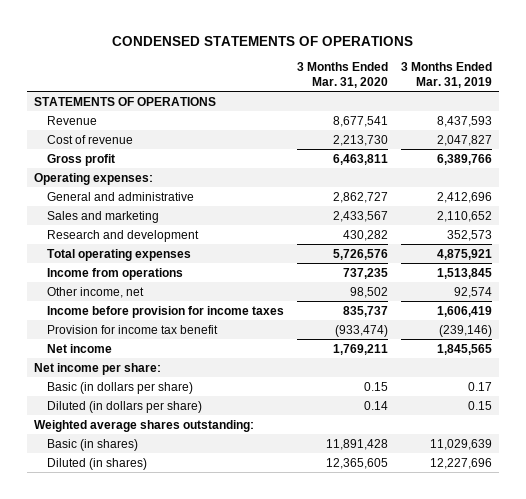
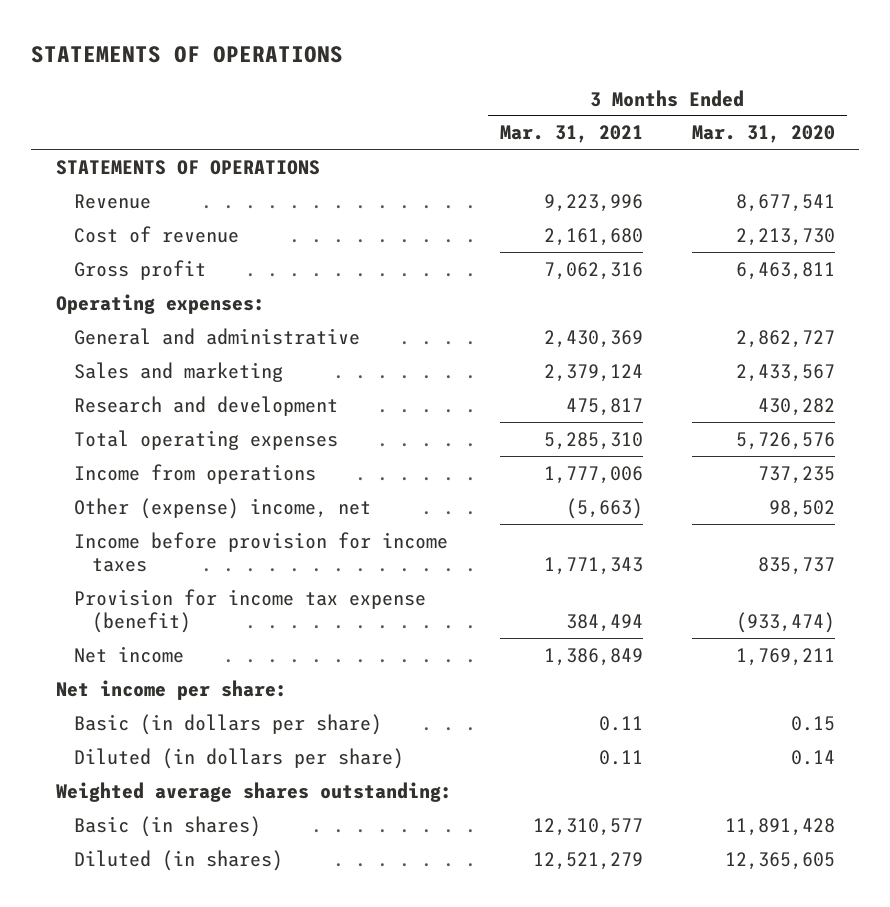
[112,35,414,46] CONDENSED STATEMENTS OF OPERATIONS -> [31,46,344,64] STATEMENTS OF OPERATIONS
[401,62,493,88] 3 Months Ended Mar. 31, 2019 -> none
none -> [500,125,644,144] Mar. 31, 2021
[47,286,145,298] Other income, net -> [73,497,371,519] Other (expense) income, net
[47,324,219,334] Provision for income tax benefit -> [73,588,426,634] Provision for income tax expense (benefit)

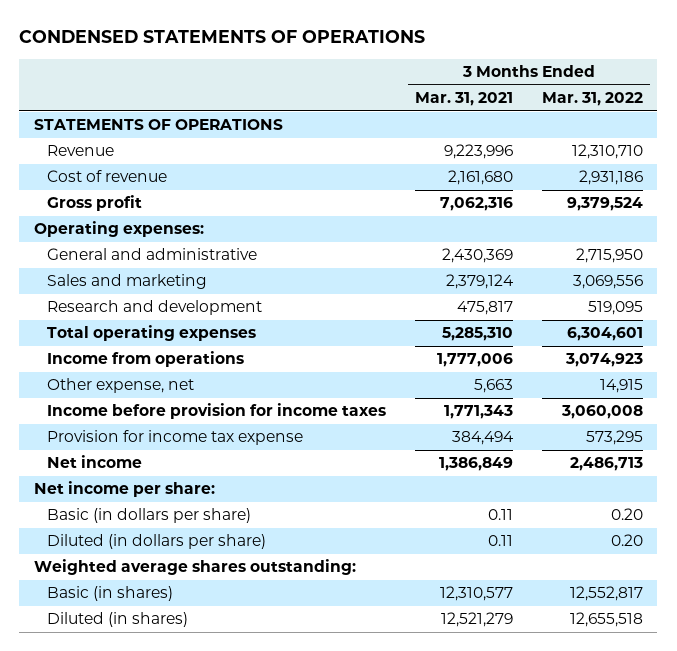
[31,46,344,64] STATEMENTS OF OPERATIONS -> [19,30,426,44] CONDENSED STATEMENTS OF OPERATIONS
[691,125,835,144] Mar. 31, 2020 -> none
none -> [541,92,643,107] Mar. 31, 2022
[73,497,371,519] Other (expense) income, net -> [46,378,194,394] Other expense, net
[566,497,644,519] (5,663) -> [473,379,513,394] 5,663
[73,588,426,634] Provision for income tax expense (benefit) -> [46,430,303,446] Provision for income tax expense

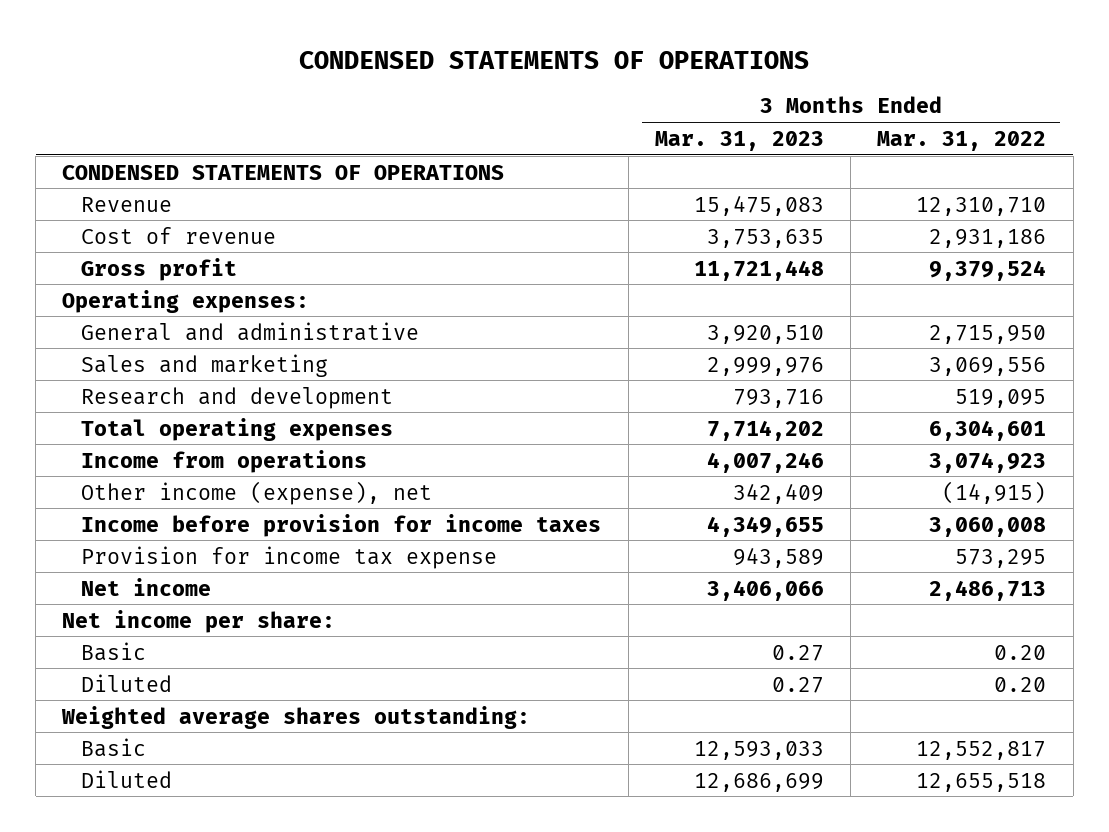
[414,92,513,107] Mar. 31, 2021 -> none
none -> [654,130,824,151] Mar. 31, 2023
[33,119,283,131] STATEMENTS OF OPERATIONS -> [62,164,505,180] CONDENSED STATEMENTS OF OPERATIONS
[46,378,194,394] Other expense, net -> [81,480,433,505] Other income (expense), net
[599,379,643,394] 14,915 -> [942,480,1047,504] (14,915)
[46,508,251,524] Basic (in dollars per share) -> [81,641,147,661] Basic
[46,534,266,550] Diluted (in dollars per share) -> [81,673,173,692] Diluted
[46,586,173,602] Basic (in shares) -> [81,737,147,757] Basic
[46,612,188,628] Diluted (in shares) -> [81,769,173,788] Diluted

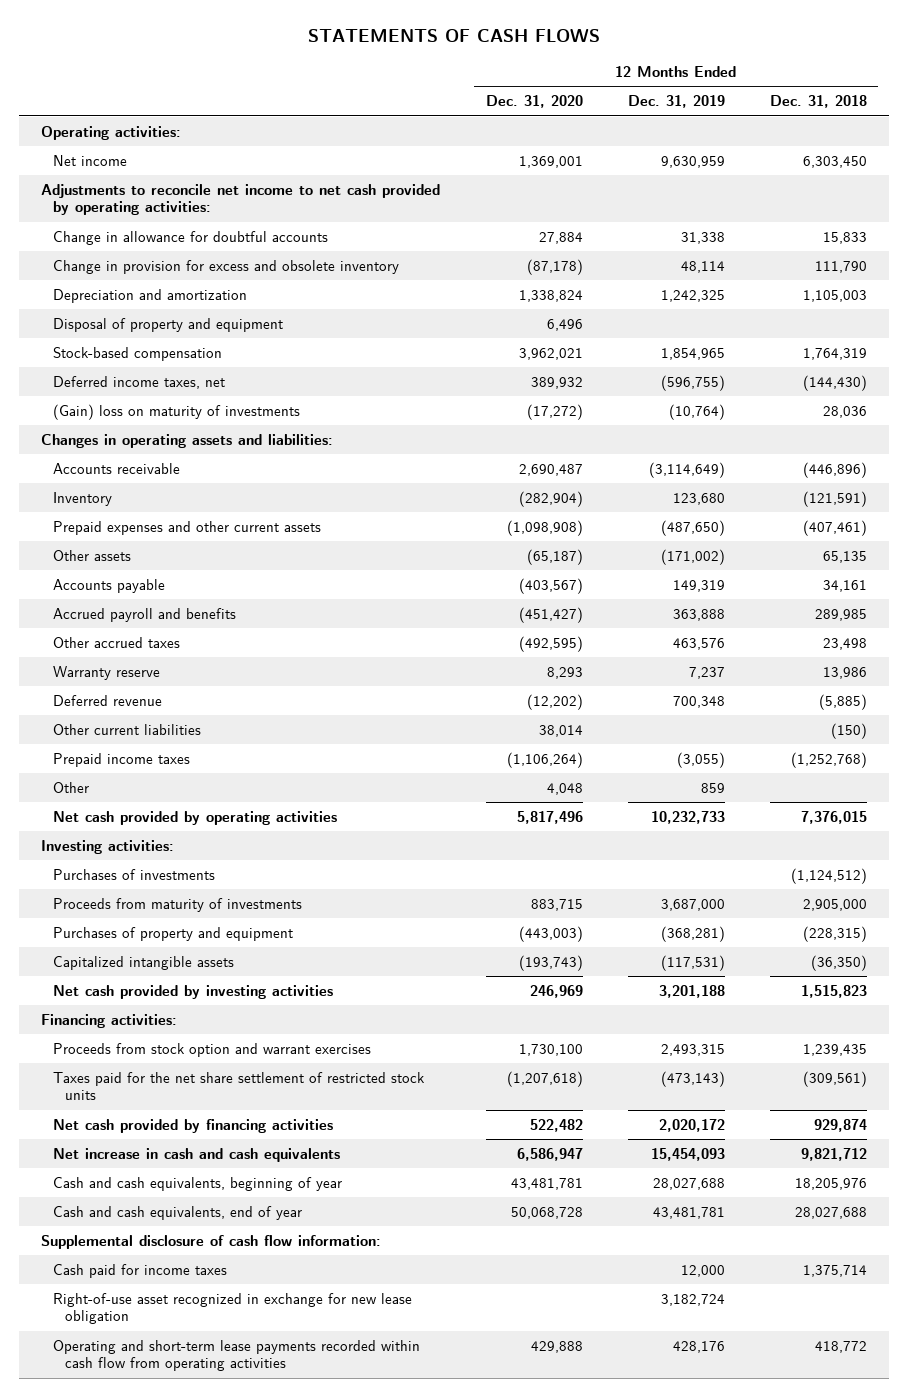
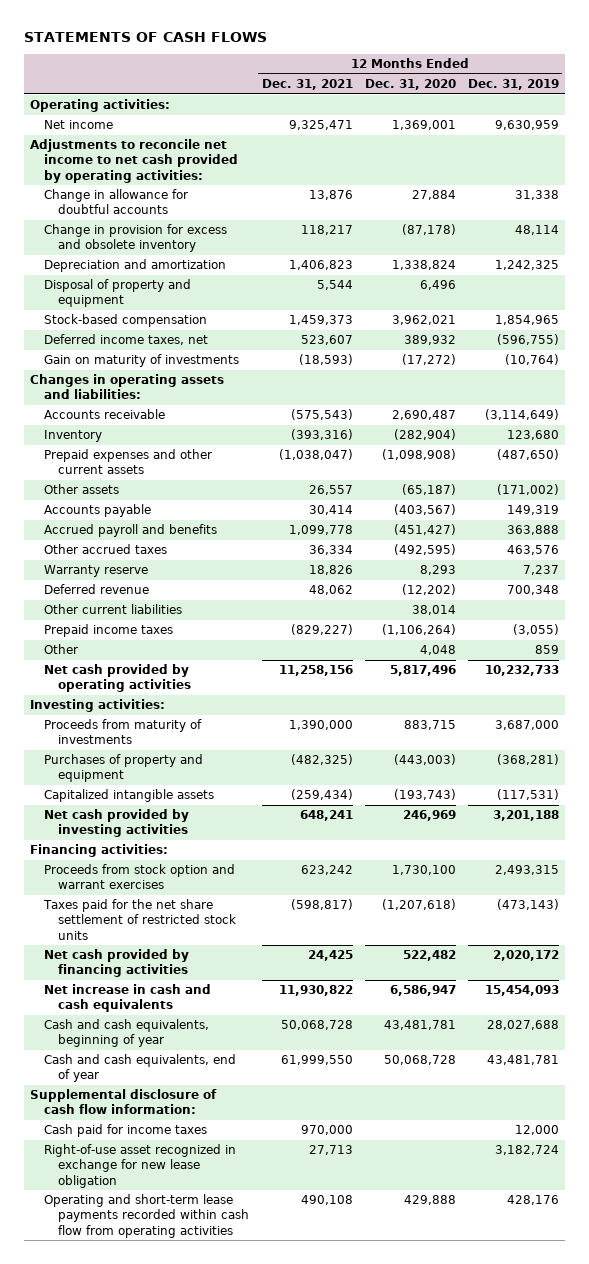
[769,95,867,109] Dec. 31, 2018 -> none
none -> [261,79,353,91] Dec. 31, 2021
[53,403,301,420] (Gain) loss on maturity of investments -> [44,354,240,368] Gain on maturity of investments
[53,868,216,880] Purchases of investments -> none

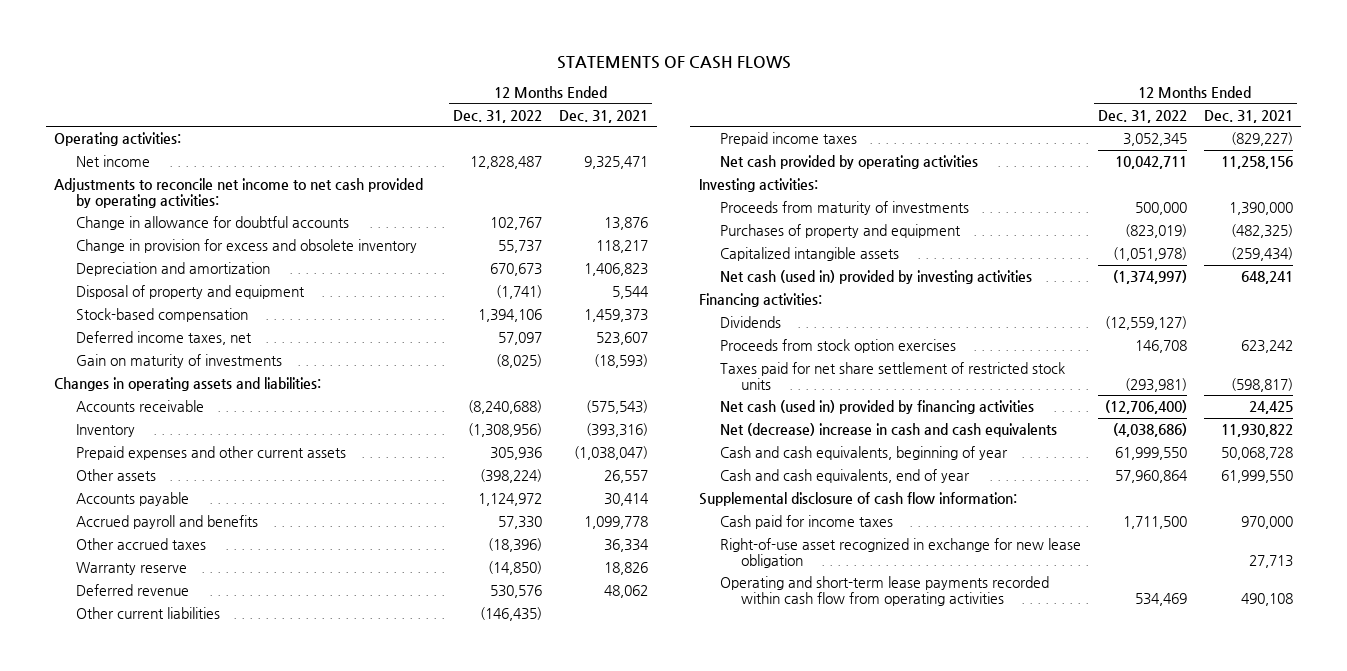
[364,79,456,91] Dec. 31, 2020 -> none
[467,79,559,91] Dec. 31, 2019 -> none
none -> [453,109,543,123] Dec. 31, 2022
[44,644,79,655] Other -> none
[44,809,190,838] Net cash provided by investing activities -> [719,270,1032,285] Net cash (used in) provided by investing activities
none -> [719,316,781,329] Dividends
[44,864,236,890] Proceeds from stock option and warrant exercises -> [719,339,956,354] Proceeds from stock option exercises
[43,899,237,940] Taxes paid for the net share settlement of restricted stock units -> [719,362,1065,390] Taxes paid for net share settlement of restricted stock units
[44,949,190,978] Net cash provided by financing activities -> [719,400,1034,415] Net cash (used in) provided by financing activities
[44,984,212,1013] Net increase in cash and cash equivalents -> [719,423,1057,438] Net (decrease) increase in cash and cash equivalents

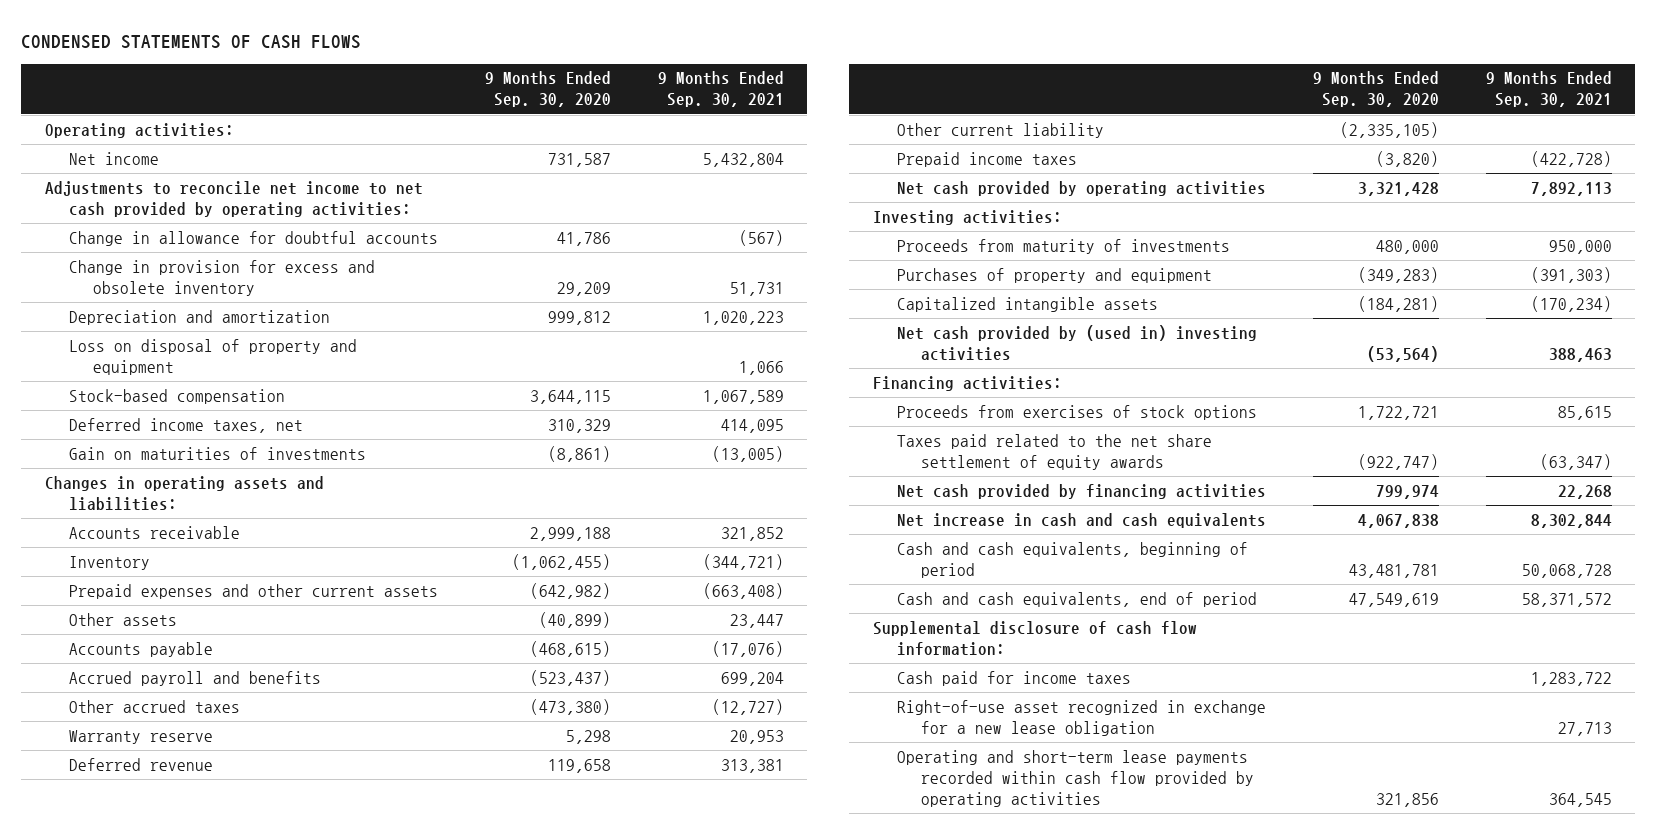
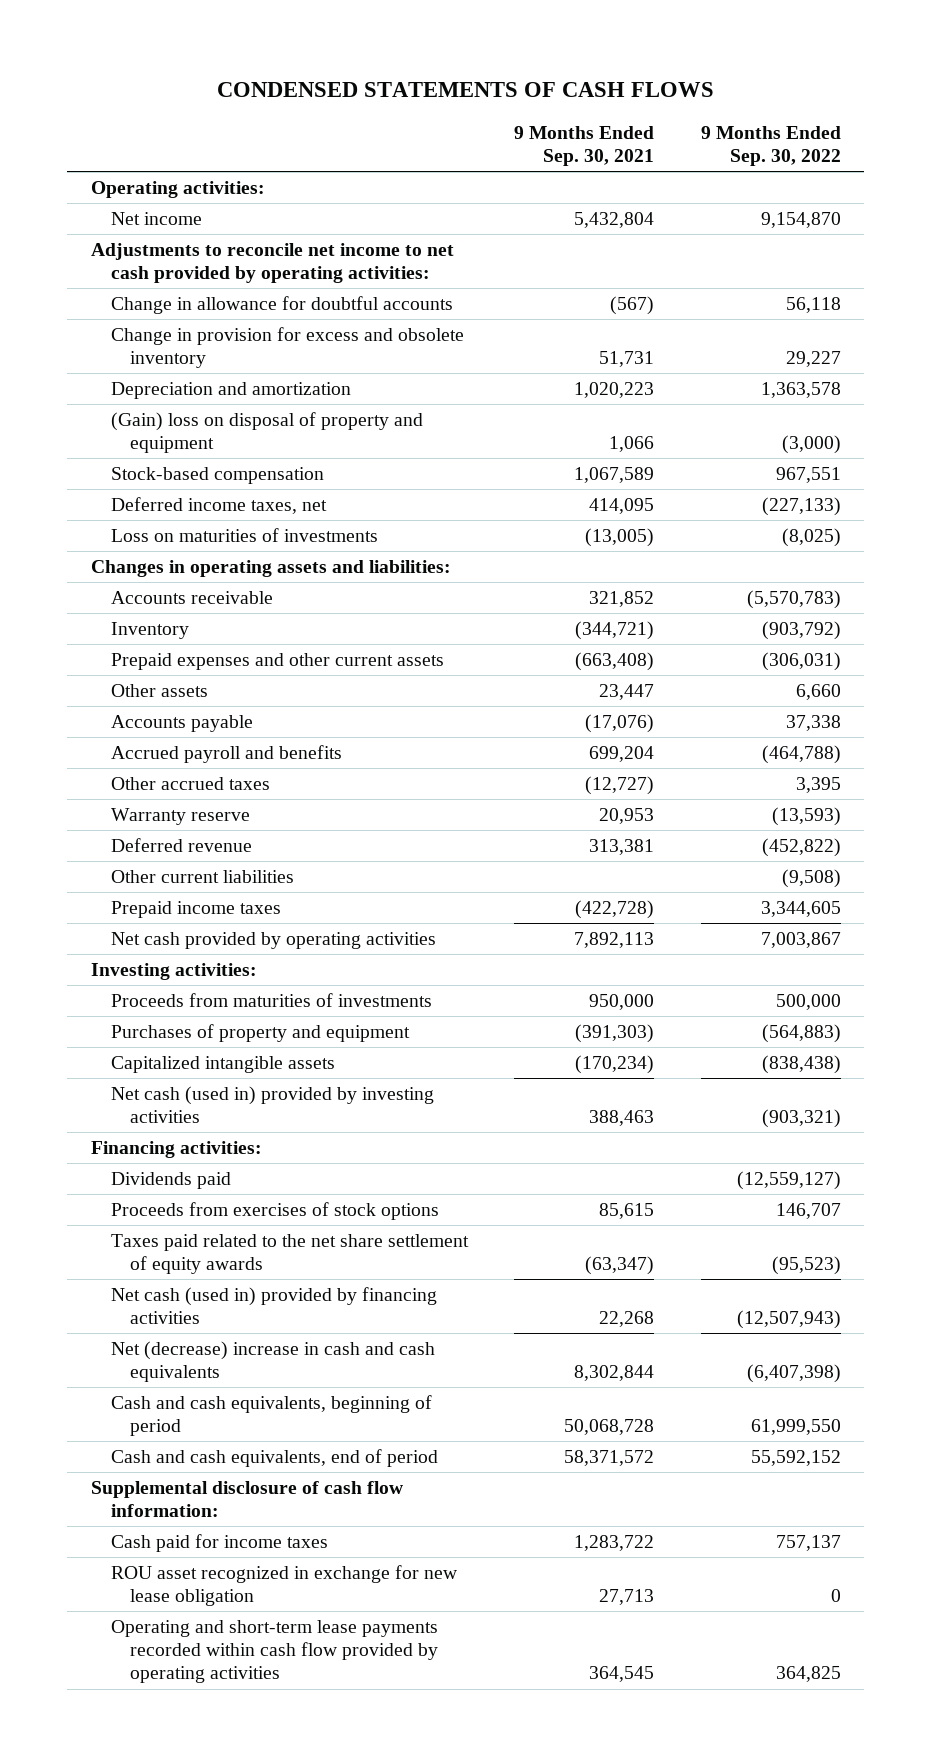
[484,71,611,108] 9 Months Ended Sep. 30, 2020 -> none
none -> [701,125,842,167] 9 Months Ended Sep. 30, 2022
[68,338,357,375] Loss on disposal of property and equipment -> [110,411,423,454] (Gain) loss on disposal of property and equipment
[68,446,366,460] Gain on maturities of investments -> [110,527,378,542] Loss on maturities of investments
[896,122,1104,138] Other current liability -> [110,869,294,883] Other current liabilities
[896,238,1230,254] Proceeds from maturity of investments -> [110,992,432,1007] Proceeds from maturities of investments
[896,324,1257,361] Net cash provided by (used in) investing activities -> [110,1085,434,1124] Net cash (used in) provided by investing activities
none -> [110,1171,231,1189] Dividends paid
[896,483,1266,499] Net cash provided by financing activities -> [110,1286,437,1325] Net cash (used in) provided by financing activities
[896,512,1266,528] Net increase in cash and cash equivalents -> [110,1340,435,1383] Net (decrease) increase in cash and cash equivalents
[896,699,1266,736] Right-of-use asset recognized in exchange for a new lease obligation -> [110,1564,457,1607] ROU asset recognized in exchange for new lease obligation

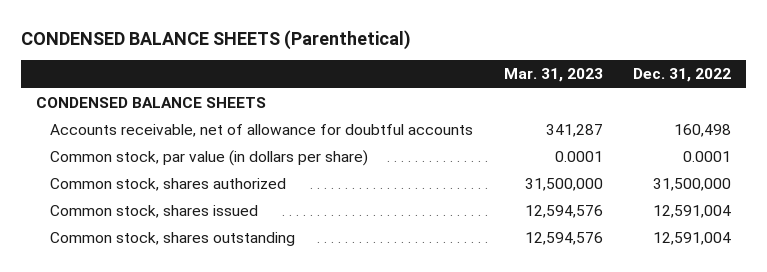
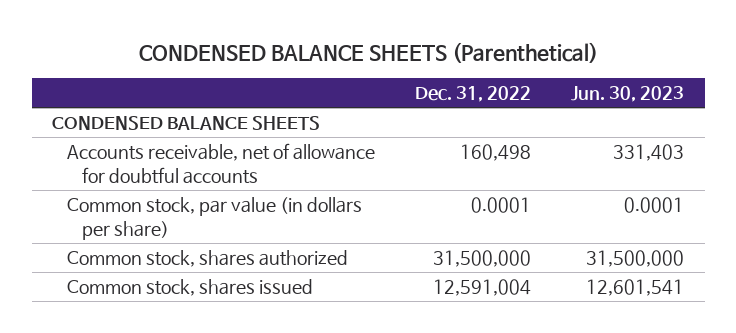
[503,68,603,83] Mar. 31, 2023 -> none
none -> [571,86,685,103] Jun. 30, 2023
[49,232,295,247] Common stock, shares outstanding -> none

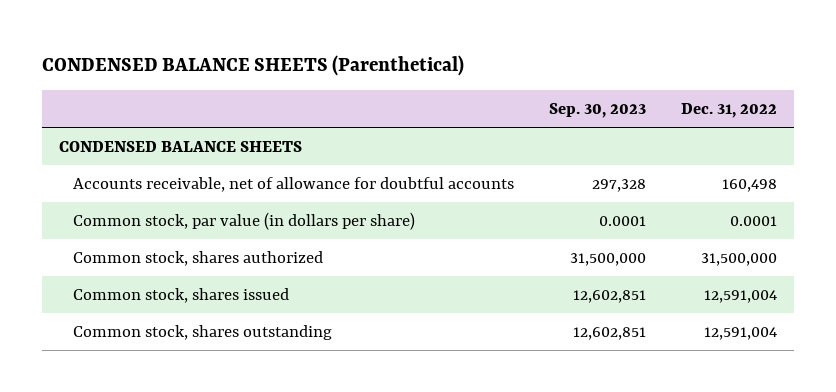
[571,86,685,103] Jun. 30, 2023 -> none
none -> [548,103,646,119] Sep. 30, 2023
none -> [72,325,332,341] Common stock, shares outstanding

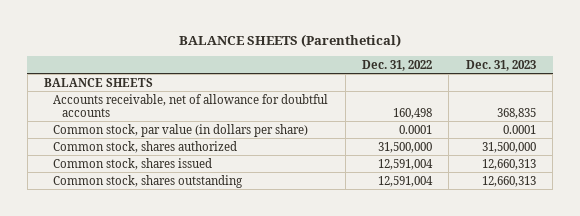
[41,55,464,77] CONDENSED BALANCE SHEETS (Parenthetical) -> [179,33,402,47] BALANCE SHEETS (Parenthetical)
[548,103,646,119] Sep. 30, 2023 -> none
none -> [465,59,536,71] Dec. 31, 2023
[59,141,303,153] CONDENSED BALANCE SHEETS -> [44,77,154,87] BALANCE SHEETS

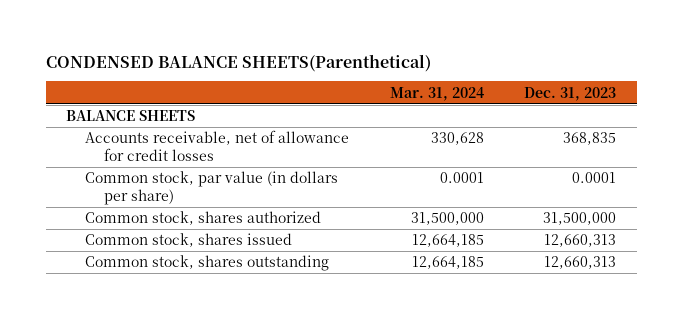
[179,33,402,47] BALANCE SHEETS (Parenthetical) -> [46,53,432,72] CONDENSED BALANCE SHEETS(Parenthetical)
[362,59,433,71] Dec. 31, 2022 -> none
none -> [389,86,484,101] Mar. 31, 2024
[53,93,329,117] Accounts receivable, net of allowance for doubtful accounts -> [85,130,350,161] Accounts receivable, net of allowance for credit losses

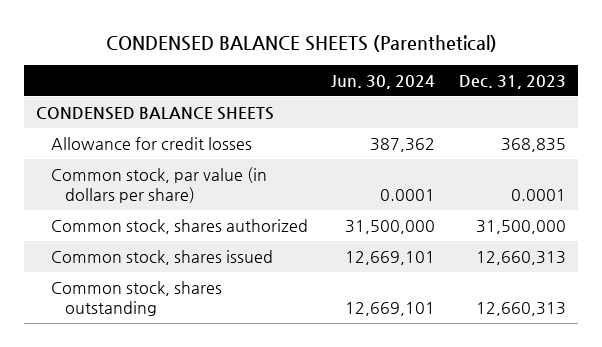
[46,53,432,72] CONDENSED BALANCE SHEETS(Parenthetical) -> [105,34,497,52] CONDENSED BALANCE SHEETS (Parenthetical)
[389,86,484,101] Mar. 31, 2024 -> none
none -> [331,74,436,89] Jun. 30, 2024
[66,110,196,122] BALANCE SHEETS -> [36,107,275,121] CONDENSED BALANCE SHEETS
[85,130,350,161] Accounts receivable, net of allowance for credit losses -> [50,137,252,151] Allowance for credit losses

